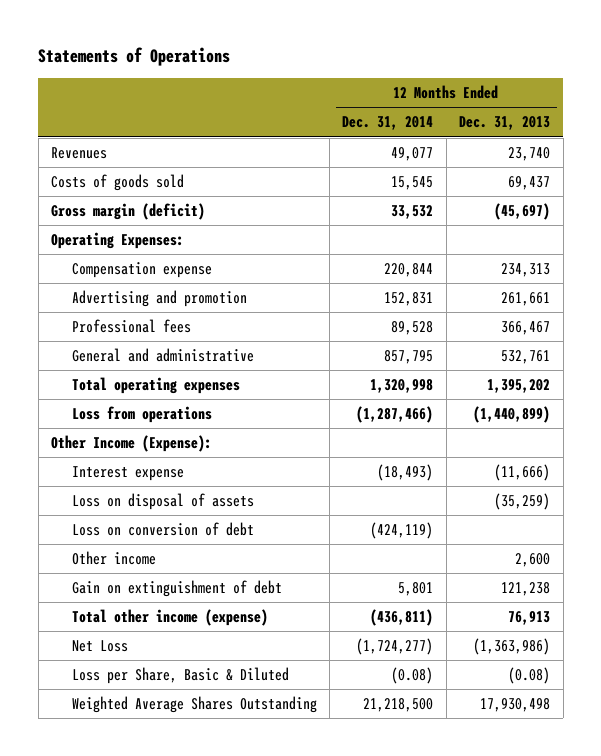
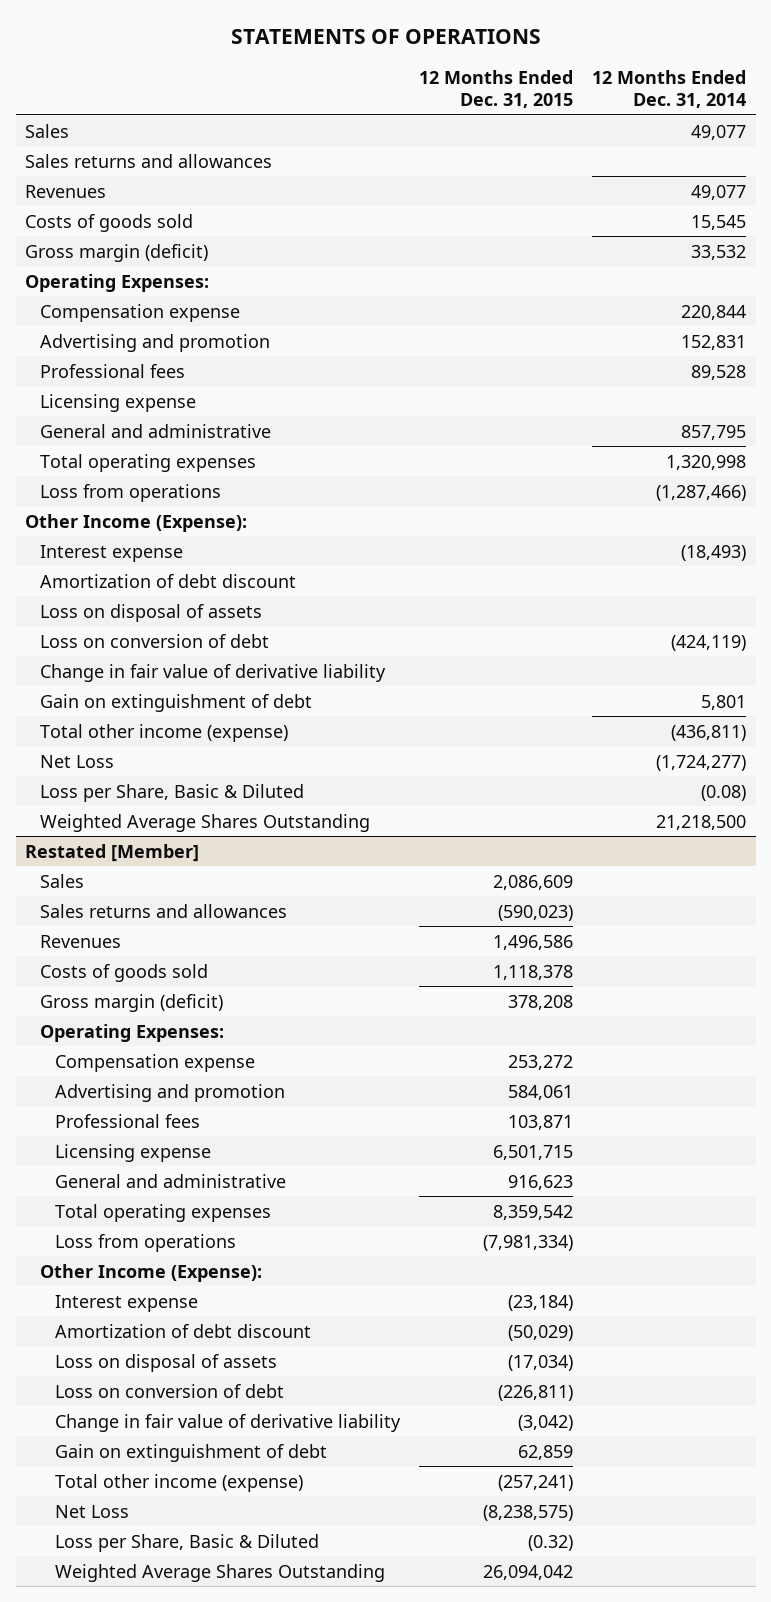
[38,47,231,67] Statements of Operations -> [230,29,541,45] STATEMENTS OF OPERATIONS
[459,116,551,131] Dec. 31, 2013 -> none
none -> [418,70,573,109] 12 Months Ended Dec. 31, 2015
none -> [25,123,70,138] Sales
none -> [25,153,273,168] Sales returns and allowances
none -> [40,393,197,412] Licensing expense
none -> [40,573,297,588] Amortization of debt discount
[71,551,156,566] Other income -> none
none -> [40,663,387,682] Change in fair value of derivative liability
none -> [25,843,200,862] Restated [Member]
none -> [40,873,85,888] Sales
none -> [40,903,288,918] Sales returns and allowances
none -> [40,934,122,948] Revenues
none -> [40,963,209,982] Costs of goods sold
none -> [40,993,224,1012] Gross margin (deficit)
none -> [40,1023,225,1042] Operating Expenses:
none -> [54,1053,255,1072] Compensation expense
none -> [54,1083,285,1102] Advertising and promotion
none -> [54,1113,200,1128] Professional fees
none -> [54,1143,211,1162] Licensing expense
none -> [54,1173,286,1188] General and administrative
none -> [54,1203,271,1222] Total operating expenses
none -> [54,1233,236,1252] Loss from operations
none -> [40,1263,263,1282] Other Income (Expense):
none -> [54,1294,198,1312] Interest expense
none -> [54,1323,311,1338] Amortization of debt discount
none -> [54,1353,277,1372] Loss on disposal of assets
none -> [54,1383,284,1398] Loss on conversion of debt
none -> [54,1413,401,1432] Change in fair value of derivative liability
none -> [54,1443,327,1462] Gain on extinguishment of debt
none -> [54,1473,303,1492] Total other income (expense)
none -> [54,1504,129,1518] Net Loss
none -> [54,1533,319,1552] Loss per Share, Basic & Diluted
none -> [54,1563,385,1582] Weighted Average Shares Outstanding

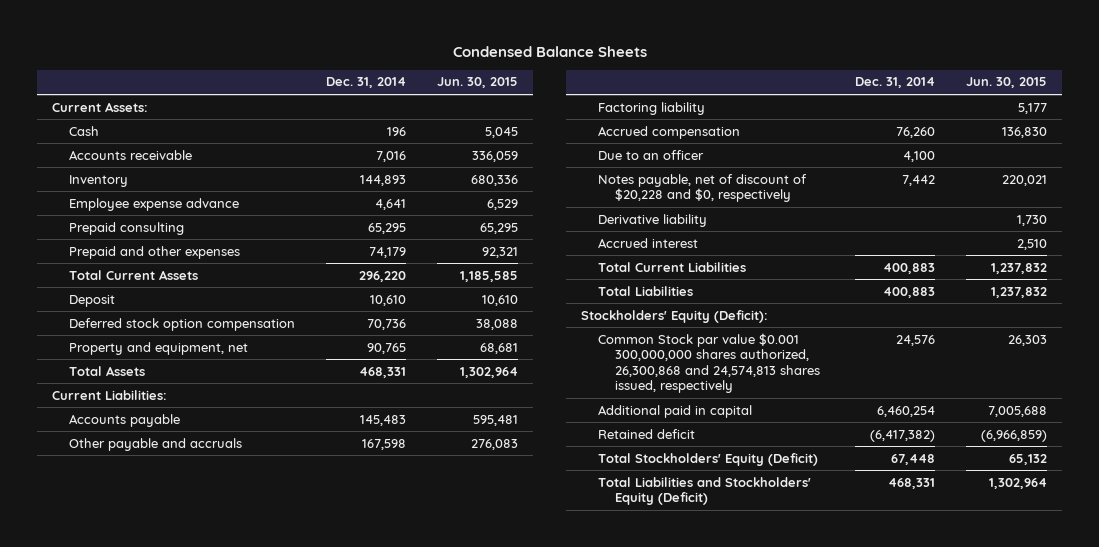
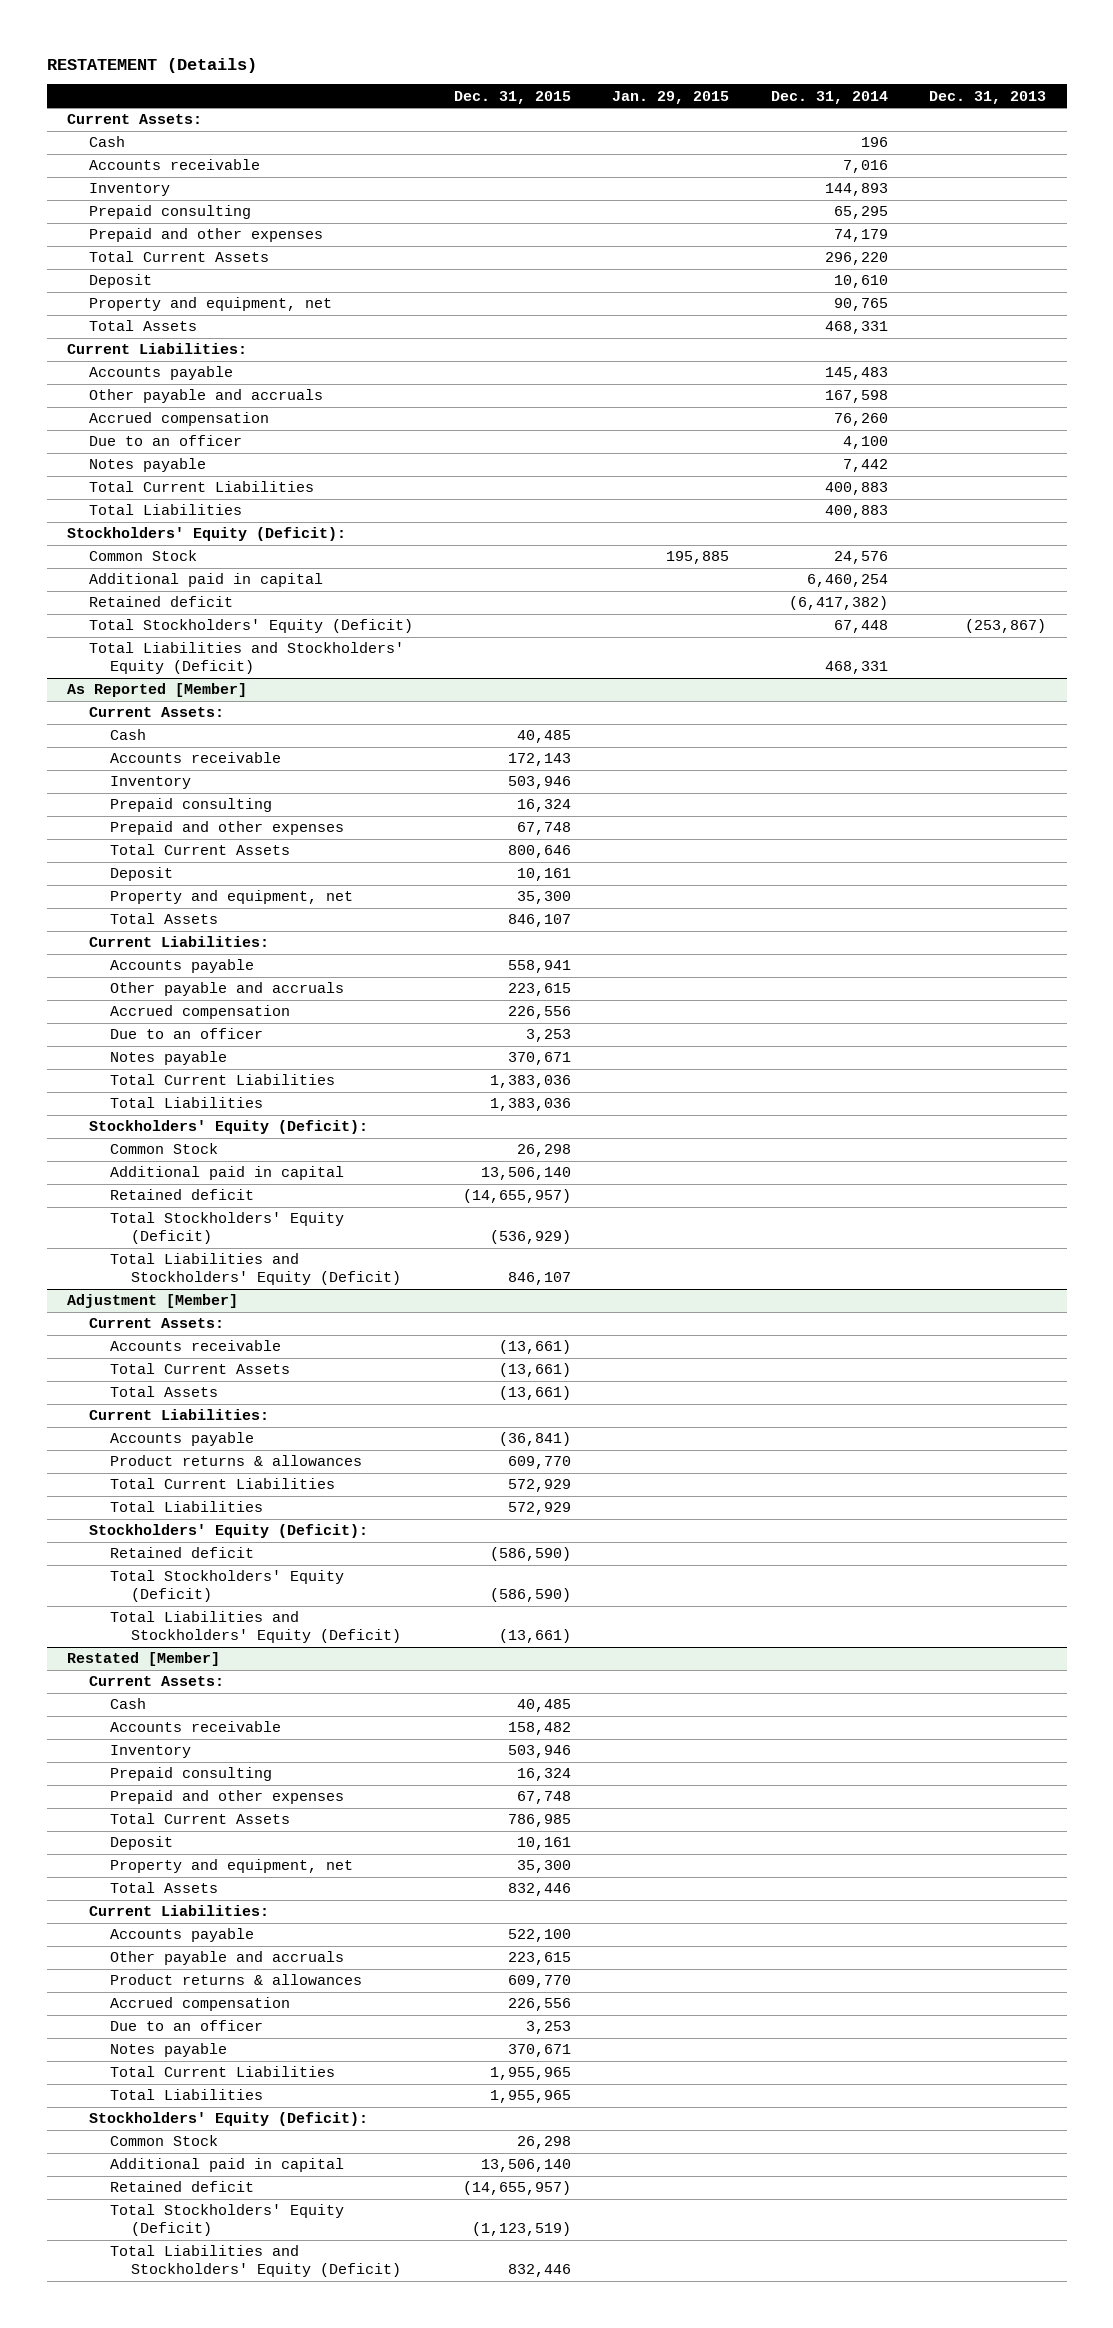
[452,45,647,57] Condensed Balance Sheets -> [46,57,257,73] RESTATEMENT (Details)
[436,77,518,89] Jun. 30, 2015 -> none
none -> [453,90,571,104] Dec. 31, 2015
none -> [612,90,730,104] Jan. 29, 2015
none -> [928,90,1046,104] Dec. 31, 2013
[69,197,240,211] Employee expense advance -> none
[69,317,296,331] Deferred stock option compensation -> none
[597,101,705,115] Factoring liability -> none
[597,213,707,227] Derivative liability -> none
[597,237,698,248] Accrued interest -> none
[597,173,807,203] Notes payable, net of discount of $20,228 and $0, respectively -> [88,458,206,473] Notes payable
[597,332,820,393] Common Stock par value $0.001 300,000,000 shares authorized, 26,300,868 and 24,574,813 shares issued, respectively -> [88,550,197,562] Common Stock
none -> [67,683,248,698] As Reported [Member]
none -> [88,707,224,718] Current Assets:
none -> [109,729,146,741] Cash
none -> [109,752,281,764] Accounts receivable
none -> [109,776,191,790] Inventory
none -> [109,798,272,813] Prepaid consulting
none -> [109,821,344,836] Prepaid and other expenses
none -> [109,844,290,856] Total Current Assets
none -> [109,867,173,882] Deposit
none -> [109,890,353,905] Property and equipment, net
none -> [109,913,218,925] Total Assets
none -> [88,936,269,948] Current Liabilities:
none -> [109,959,254,974] Accounts payable
none -> [109,982,344,997] Other payable and accruals
none -> [109,1005,290,1020] Accrued compensation
none -> [109,1028,263,1040] Due to an officer
none -> [109,1051,227,1066] Notes payable
none -> [109,1074,335,1086] Total Current Liabilities
none -> [109,1097,263,1109] Total Liabilities
none -> [88,1120,368,1135] Stockholders' Equity (Deficit):
none -> [109,1143,218,1155] Common Stock
none -> [109,1166,344,1181] Additional paid in capital
none -> [109,1189,254,1201] Retained deficit
none -> [109,1212,344,1245] Total Stockholders' Equity (Deficit)
none -> [109,1253,402,1286] Total Liabilities and Stockholders' Equity (Deficit)
none -> [67,1294,239,1309] Adjustment [Member]
none -> [88,1318,224,1329] Current Assets:
none -> [109,1340,281,1352] Accounts receivable
none -> [109,1363,290,1375] Total Current Assets
none -> [109,1386,218,1398] Total Assets
none -> [88,1409,269,1421] Current Liabilities:
none -> [109,1432,254,1447] Accounts payable
none -> [109,1455,362,1467] Product returns & allowances
none -> [109,1478,335,1490] Total Current Liabilities
none -> [109,1501,263,1513] Total Liabilities
none -> [88,1524,368,1539] Stockholders' Equity (Deficit):
none -> [109,1547,254,1559] Retained deficit
none -> [109,1570,344,1603] Total Stockholders' Equity (Deficit)
none -> [109,1611,402,1644] Total Liabilities and Stockholders' Equity (Deficit)
none -> [67,1652,221,1667] Restated [Member]
none -> [88,1676,224,1687] Current Assets:
none -> [109,1698,146,1710] Cash
none -> [109,1721,281,1733] Accounts receivable
none -> [109,1745,191,1759] Inventory
none -> [109,1767,272,1782] Prepaid consulting
none -> [109,1790,344,1805] Prepaid and other expenses
none -> [109,1813,290,1825] Total Current Assets
none -> [109,1836,173,1851] Deposit
none -> [109,1859,353,1874] Property and equipment, net
none -> [109,1882,218,1894] Total Assets
none -> [88,1905,269,1917] Current Liabilities:
none -> [109,1928,254,1943] Accounts payable
none -> [109,1951,344,1966] Other payable and accruals
none -> [109,1974,362,1986] Product returns & allowances
none -> [109,1997,290,2012] Accrued compensation
none -> [109,2020,263,2032] Due to an officer
none -> [109,2043,227,2058] Notes payable
none -> [109,2066,335,2078] Total Current Liabilities
none -> [109,2089,263,2101] Total Liabilities
none -> [88,2112,368,2127] Stockholders' Equity (Deficit):
none -> [109,2135,218,2147] Common Stock
none -> [109,2158,344,2173] Additional paid in capital
none -> [109,2181,254,2193] Retained deficit
none -> [109,2204,344,2237] Total Stockholders' Equity (Deficit)
none -> [109,2245,402,2278] Total Liabilities and Stockholders' Equity (Deficit)

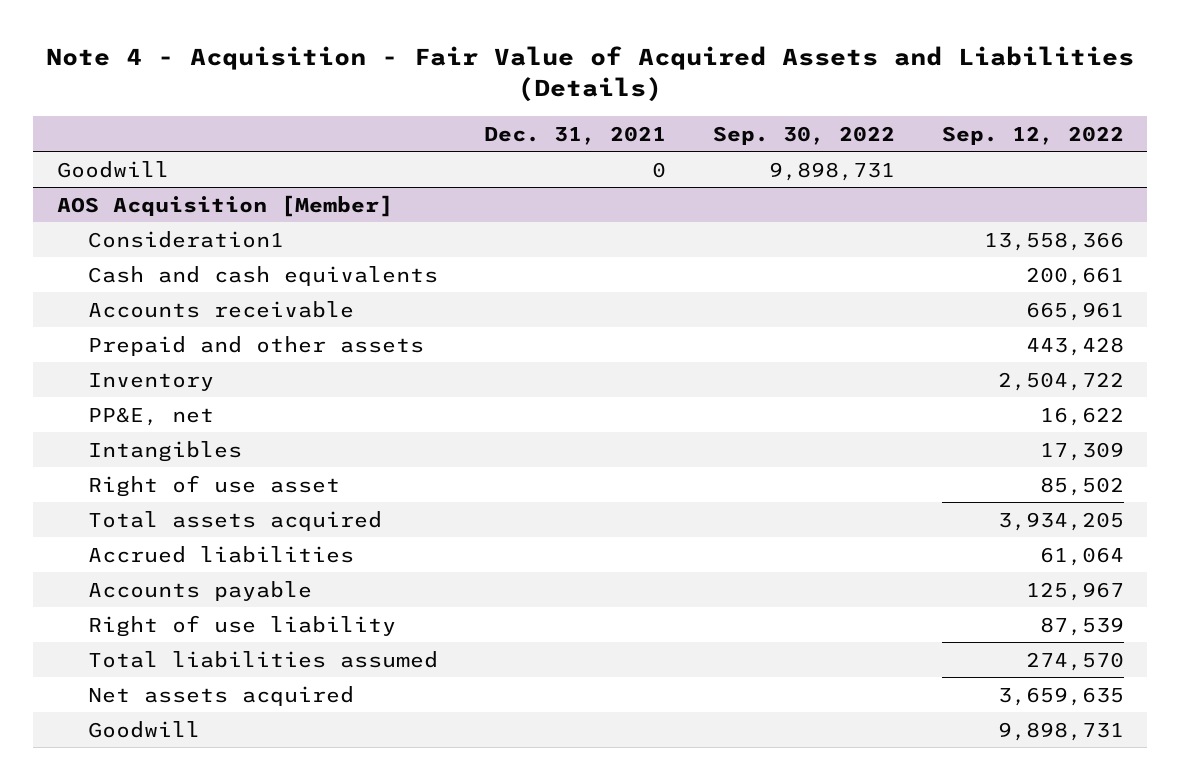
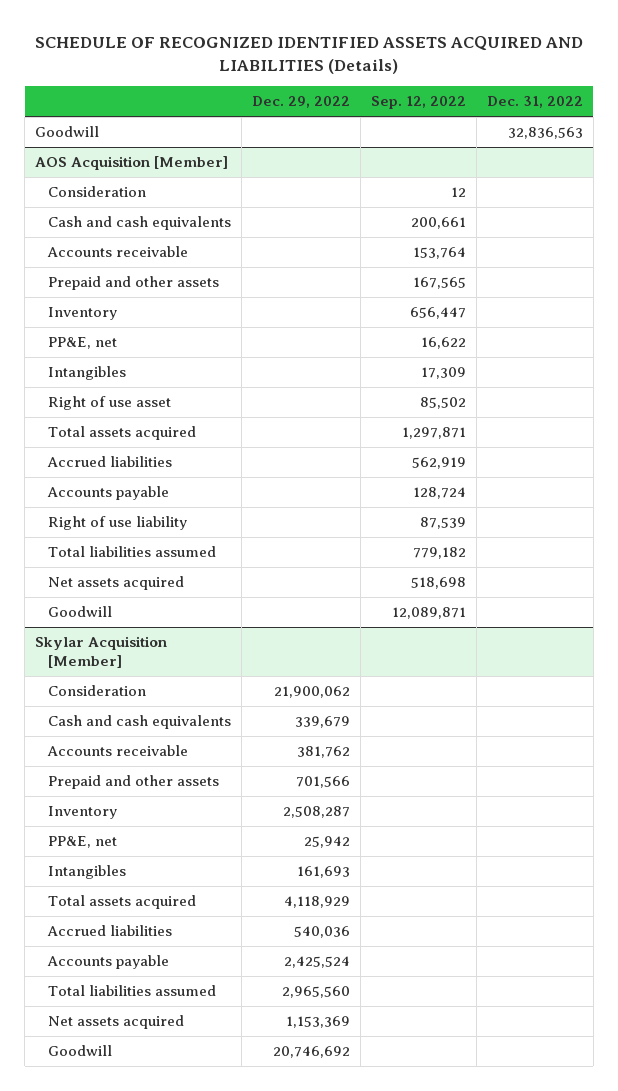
[46,45,1135,102] Note 4 - Acquisition - Fair Value of Acquired Assets and Liabilities (Details) -> [34,35,583,75] SCHEDULE OF RECOGNIZED IDENTIFIED ASSETS ACQUIRED AND LIABILITIES (Details)
[484,125,667,145] Dec. 31, 2021 -> none
[713,125,896,145] Sep. 30, 2022 -> none
none -> [251,96,350,109] Dec. 29, 2022
none -> [486,96,583,109] Dec. 31, 2022
[87,230,284,248] Consideration1 -> none
none -> [48,186,147,198] Consideration
[1025,301,1124,321] 665,961 -> [412,247,466,260] 153,764
[1025,336,1124,356] 443,428 -> [412,277,466,290] 167,565
[997,371,1124,391] 2,504,722 -> [409,307,466,320] 656,447
[997,511,1124,531] 3,934,205 -> [401,427,466,440] 1,297,871
[1039,546,1124,566] 61,064 -> [411,457,466,470] 562,919
[1025,581,1124,601] 125,967 -> [412,487,466,500] 128,724
[1025,651,1124,671] 274,570 -> [412,547,466,560] 779,182
[997,686,1124,706] 3,659,635 -> [410,577,466,590] 518,698
[997,721,1124,741] 9,898,731 -> [391,607,466,620] 12,089,871
none -> [35,636,168,669] Skylar Acquisition [Member]
none -> [48,685,147,697] Consideration
none -> [48,715,232,730] Cash and cash equivalents
none -> [47,745,189,757] Accounts receivable
none -> [48,775,220,790] Prepaid and other assets
none -> [48,806,118,820] Inventory
none -> [48,836,118,849] PP&E, net
none -> [48,865,127,880] Intangibles
none -> [48,895,197,910] Total assets acquired
none -> [47,925,173,937] Accrued liabilities
none -> [47,955,170,970] Accounts payable
none -> [48,985,217,997] Total liabilities assumed
none -> [48,1015,185,1030] Net assets acquired
none -> [48,1045,113,1057] Goodwill

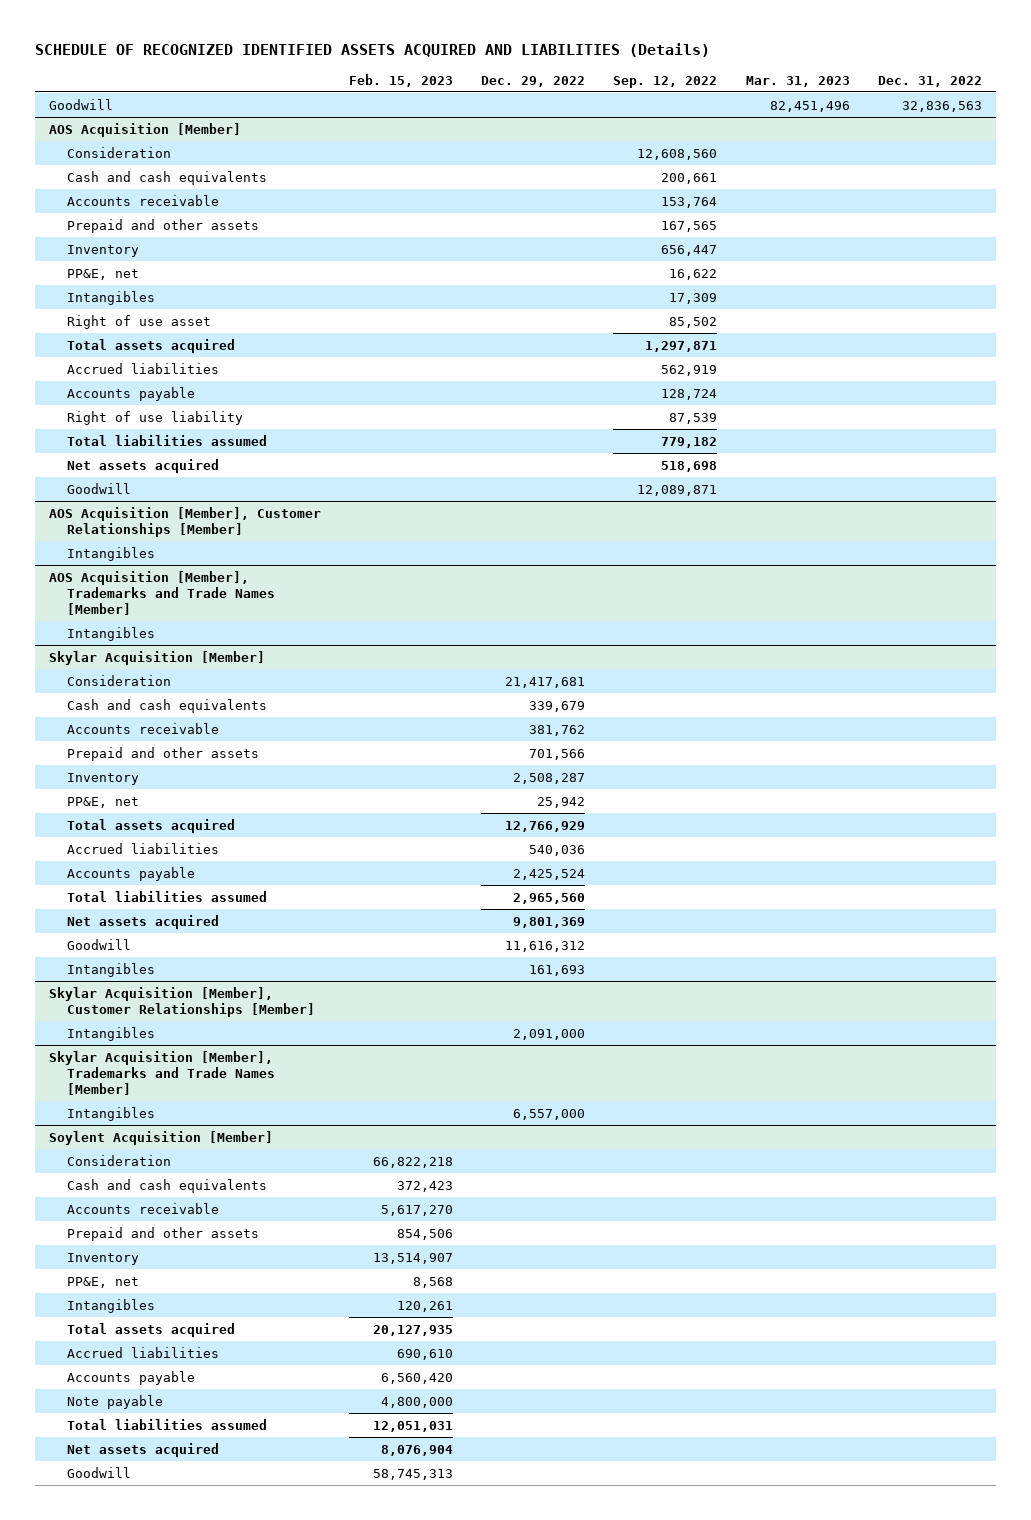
none -> [349,73,454,87] Feb. 15, 2023
none -> [745,75,850,87] Mar. 31, 2023
[450,187,466,198] 12 -> [637,148,718,160] 12,608,560
none -> [49,506,322,537] AOS Acquisition [Member], Customer Relationships [Member]
none -> [66,546,155,561] Intangibles
none -> [49,570,275,615] AOS Acquisition [Member], Trademarks and Trade Names [Member]
none -> [66,626,155,641] Intangibles
[273,686,350,699] 21,900,062 -> [505,676,586,688] 21,417,681
[283,896,350,909] 4,118,929 -> [505,820,586,832] 12,766,929
[285,1016,350,1029] 1,153,369 -> [513,916,586,928] 9,801,369
[272,1046,350,1059] 20,746,692 -> [505,940,586,952] 11,616,312
[48,865,127,880] Intangibles -> [66,962,155,977] Intangibles
none -> [49,986,315,1017] Skylar Acquisition [Member], Customer Relationships [Member]
none -> [66,1026,155,1041] Intangibles
none -> [49,1050,275,1095] Skylar Acquisition [Member], Trademarks and Trade Names [Member]
none -> [66,1106,155,1121] Intangibles
none -> [49,1130,274,1145] Soylent Acquisition [Member]
none -> [66,1154,171,1166] Consideration
none -> [66,1178,267,1193] Cash and cash equivalents
none -> [66,1202,219,1214] Accounts receivable
none -> [66,1226,259,1241] Prepaid and other assets
none -> [66,1252,139,1265] Inventory
none -> [66,1276,139,1288] PP&E, net
none -> [66,1298,155,1313] Intangibles
none -> [66,1322,235,1337] Total assets acquired
none -> [66,1346,219,1358] Accrued liabilities
none -> [66,1370,195,1385] Accounts payable
none -> [66,1394,163,1409] Note payable
none -> [66,1418,267,1430] Total liabilities assumed
none -> [66,1442,219,1457] Net assets acquired
none -> [66,1466,131,1478] Goodwill

